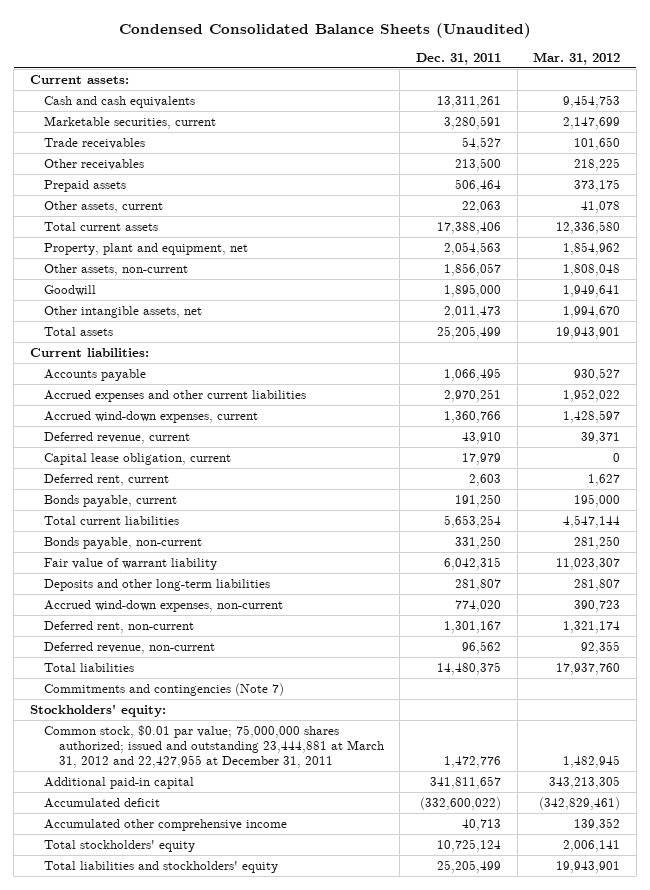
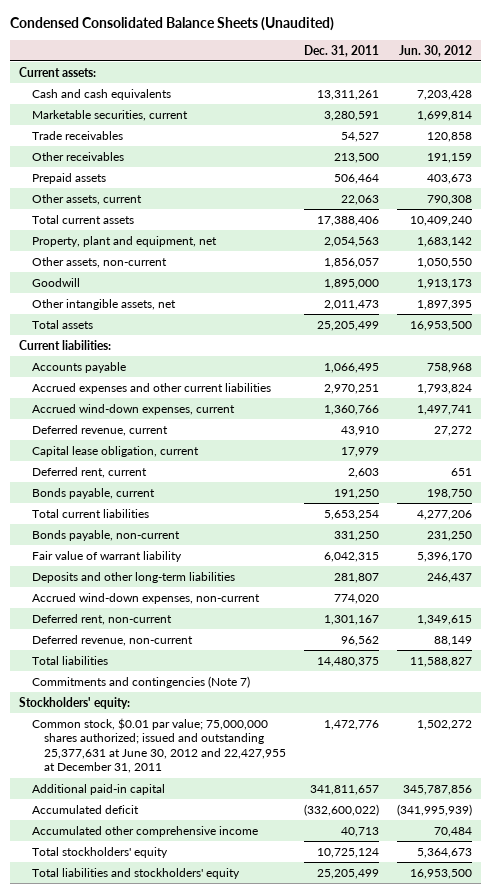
[533,52,621,66] Mar. 31, 2012 -> none
none -> [399,44,473,57] Jun. 30, 2012
[44,724,384,769] Common stock, $0.01 par value; 75,000,000 shares authorized; issued and outstanding 23,444,881 at March 31, 2012 and 22,427,955 at December 31, 2011 -> [31,717,287,774] Common stock, $0.01 par value; 75,000,000 shares authorized; issued and outstanding 25,377,631 at June 30, 2012 and 22,427,955 at December 31, 2011

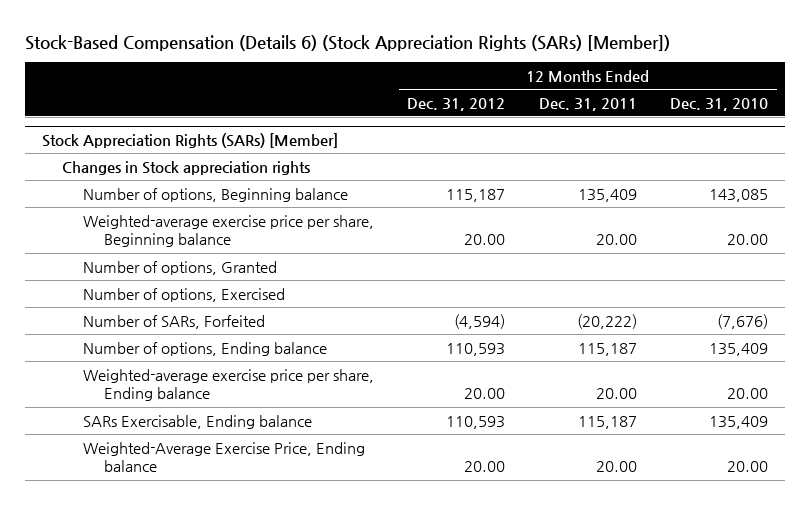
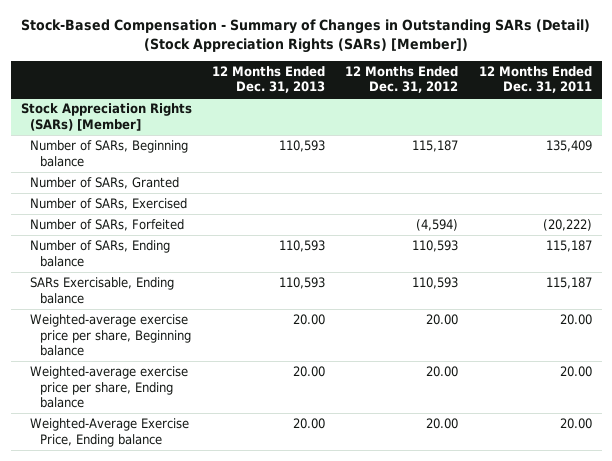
[24,34,670,51] Stock-Based Compensation (Details 6) (Stock Appreciation Rights (SARs) [Member]) -> [21,18,591,53] Stock-Based Compensation - Summary of Changes in Outstanding SARs (Detail) (Stock Appreciation Rights (SARs) [Member])
[670,97,769,111] Dec. 31, 2010 -> none
none -> [211,65,325,94] 12 Months Ended Dec. 31, 2013
[62,160,311,175] Changes in Stock appreciation rights -> none
[82,187,348,202] Number of options, Beginning balance -> [30,139,189,167] Number of SARs, Beginning balance
[82,260,277,275] Number of options, Granted -> [30,176,180,189] Number of SARs, Granted
[82,287,285,302] Number of options, Exercised -> [30,197,188,210] Number of SARs, Exercised
[82,341,327,356] Number of options, Ending balance -> [30,239,171,267] Number of SARs, Ending balance
[82,214,374,248] Weighted-average exercise price per share, Beginning balance -> [30,313,192,357] Weighted-average exercise price per share, Beginning balance
[82,368,374,402] Weighted-average exercise price per share, Ending balance -> [30,365,189,409] Weighted-average exercise price per share, Ending balance

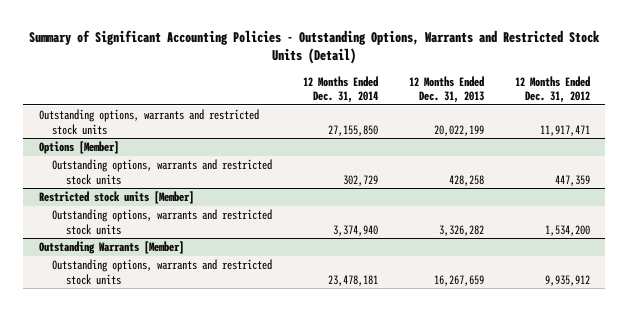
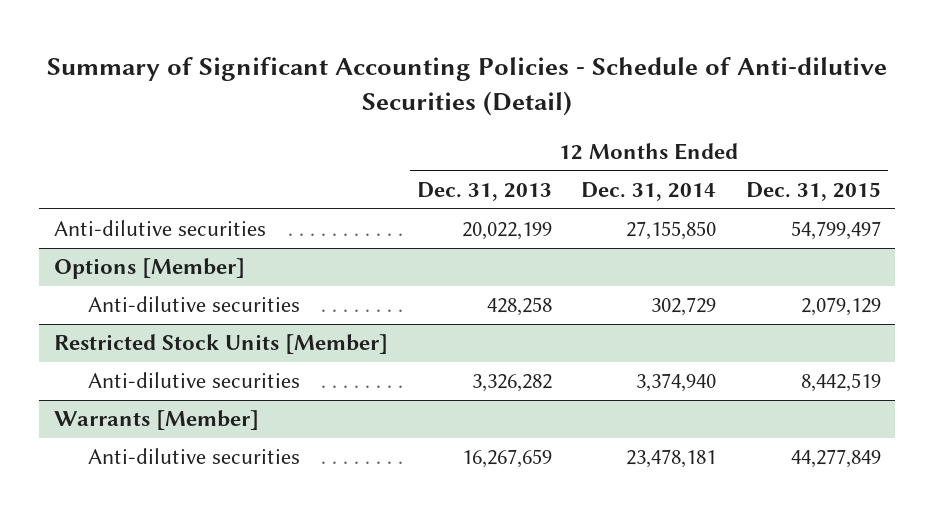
[29,29,601,65] Summary of Significant Accounting Policies - Outstanding Options, Warrants and Restricted Stock Units (Detail) -> [47,56,888,116] Summary of Significant Accounting Policies - Schedule of Anti-dilutive Securities (Detail)
[514,75,590,104] 12 Months Ended Dec. 31, 2012 -> none
none -> [745,182,881,202] Dec. 31, 2015
[38,109,259,135] Outstanding options, warrants and restricted stock units -> [54,220,267,237] Anti-dilutive securities
[52,159,273,185] Outstanding options, warrants and restricted stock units -> [87,296,300,313] Anti-dilutive securities
[38,191,194,205] Restricted stock units [Member] -> [54,334,389,355] Restricted Stock Units [Member]
[52,209,273,235] Outstanding options, warrants and restricted stock units -> [87,372,300,389] Anti-dilutive securities
[38,241,184,255] Outstanding Warrants [Member] -> [54,410,260,431] Warrants [Member]
[52,259,273,285] Outstanding options, warrants and restricted stock units -> [87,448,300,465] Anti-dilutive securities

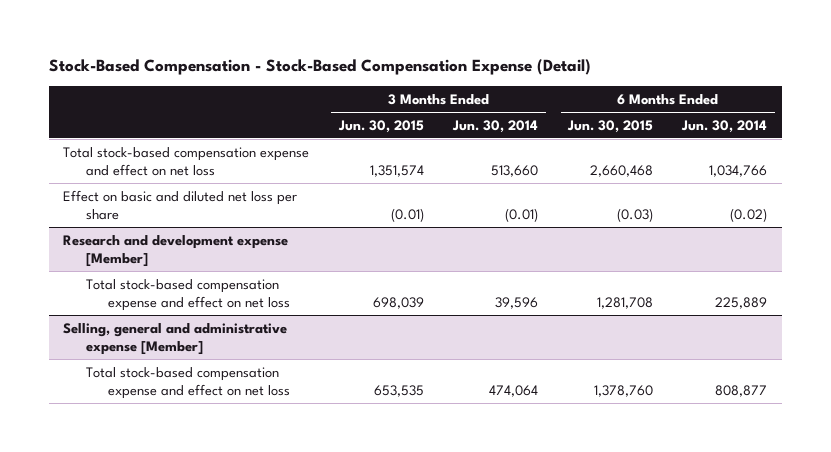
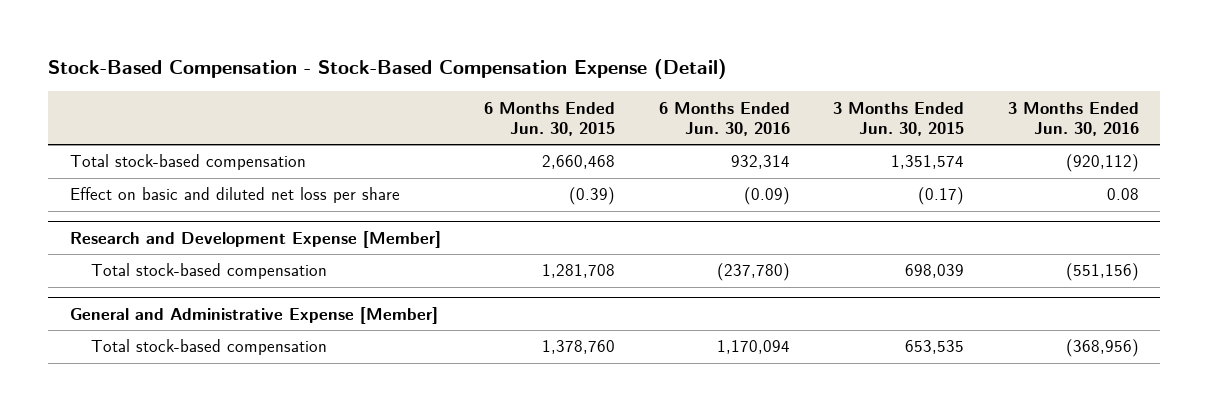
[452,119,539,133] Jun. 30, 2014 -> none
[681,119,768,133] Jun. 30, 2014 -> none
none -> [658,101,790,136] 6 Months Ended Jun. 30, 2016
none -> [1007,101,1139,136] 3 Months Ended Jun. 30, 2016
[63,146,310,177] Total stock-based compensation expense and effect on net loss -> [69,154,306,171] Total stock-based compensation
[390,208,424,223] (0.01) -> [918,187,965,206] (0.17)
[616,208,653,223] (0.03) -> [569,187,616,206] (0.39)
[63,234,289,268] Research and development expense [Member] -> [69,230,441,248] Research and Development Expense [Member]
[85,278,290,312] Total stock-based compensation expense and effect on net loss -> [91,263,328,280] Total stock-based compensation
[63,322,288,356] Selling, general and administrative expense [Member] -> [69,306,438,324] General and Administrative Expense [Member]
[85,366,290,400] Total stock-based compensation expense and effect on net loss -> [91,339,328,356] Total stock-based compensation

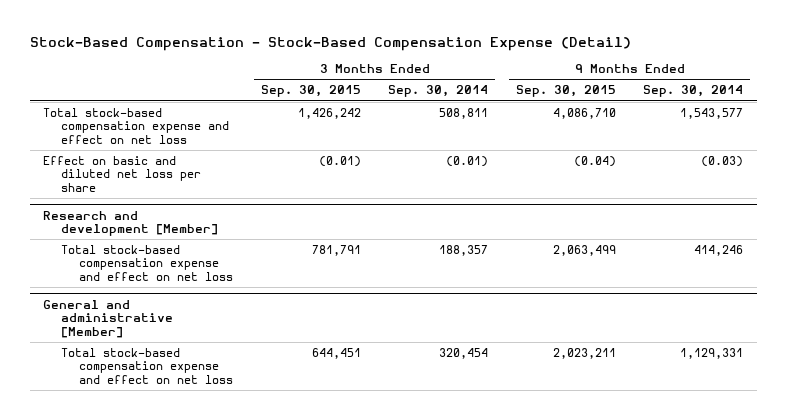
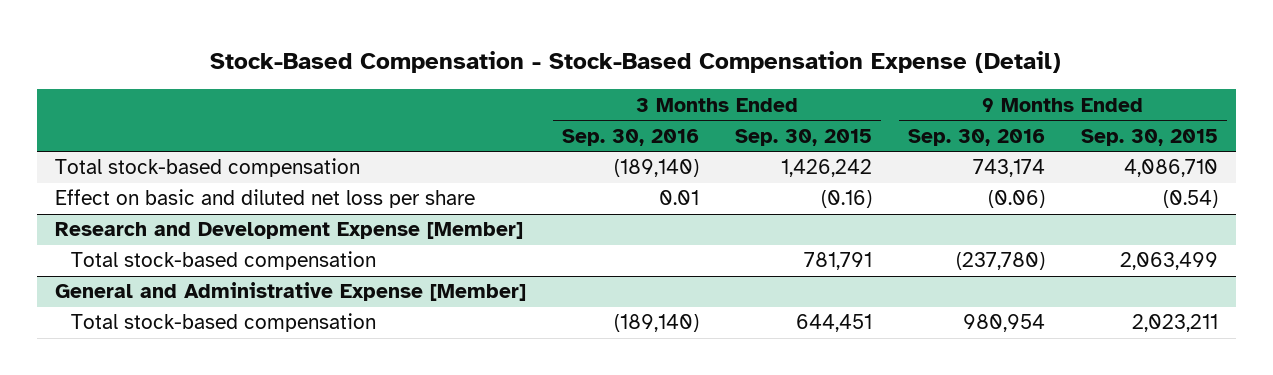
[388,85,489,98] Sep. 30, 2014 -> none
[643,85,744,98] Sep. 30, 2014 -> none
none -> [561,128,699,146] Sep. 30, 2016
none -> [908,128,1046,146] Sep. 30, 2016
[43,107,230,144] Total stock-based compensation expense and effect on net loss -> [54,158,360,178] Total stock-based compensation
[318,155,361,167] (0.01) -> [820,190,872,209] (0.16)
[573,155,616,167] (0.04) -> [1163,190,1219,209] (0.54)
[43,210,219,237] Research and development [Member] -> [54,222,523,240] Research and Development Expense [Member]
[61,244,234,281] Total stock-based compensation expense and effect on net loss -> [71,251,377,271] Total stock-based compensation
[43,299,174,338] General and administrative [Member] -> [54,282,526,302] General and Administrative Expense [Member]
[61,347,234,384] Total stock-based compensation expense and effect on net loss -> [71,313,377,333] Total stock-based compensation

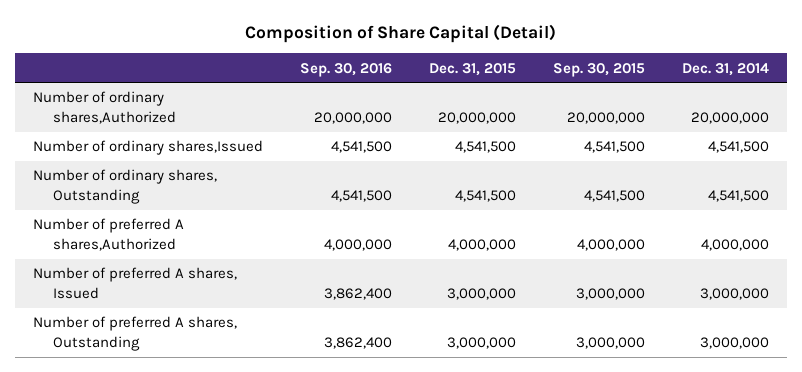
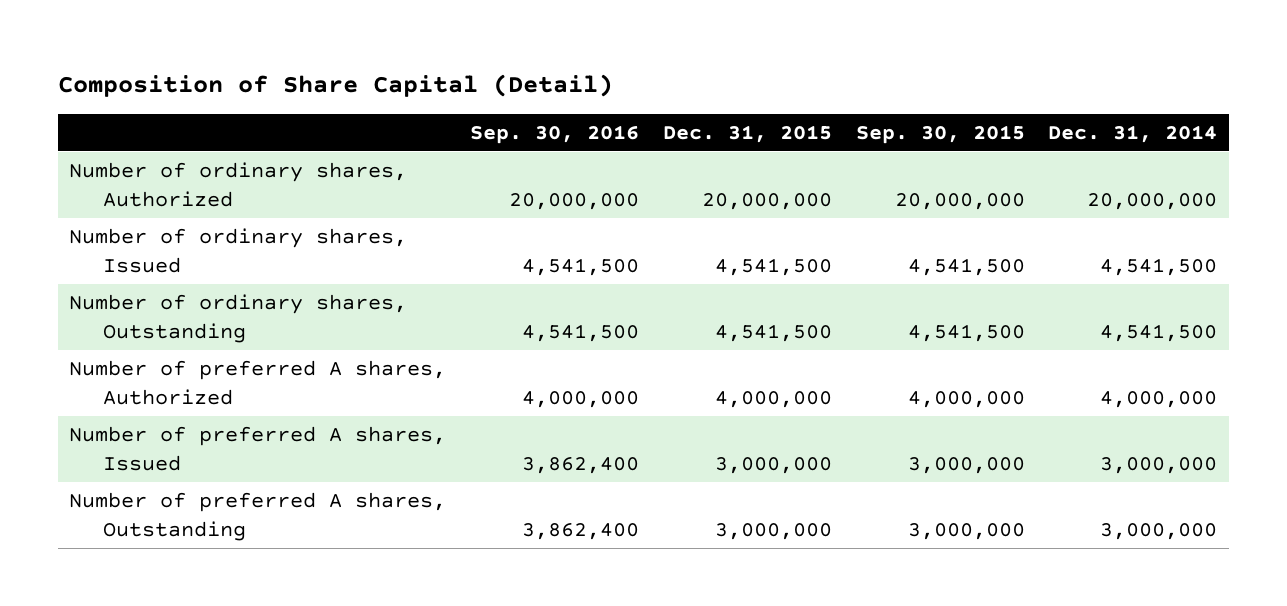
[33,91,176,124] Number of ordinary shares,Authorized -> [69,162,408,207] Number of ordinary shares, Authorized
[33,140,264,156] Number of ordinary shares,Issued -> [69,228,408,273] Number of ordinary shares, Issued
[33,218,185,251] Number of preferred A shares,Authorized -> [69,360,447,405] Number of preferred A shares, Authorized

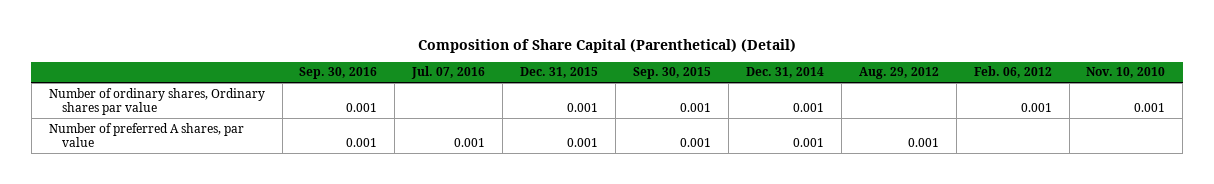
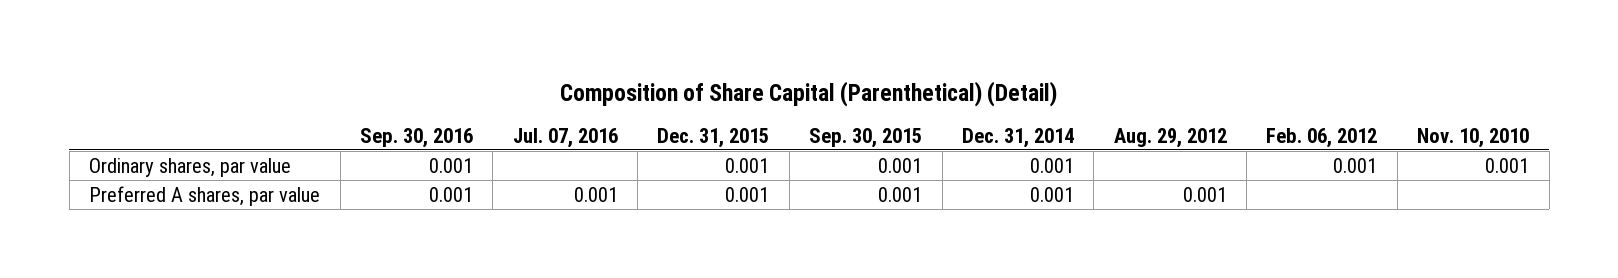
[48,87,265,116] Number of ordinary shares, Ordinary shares par value -> [89,157,292,177] Ordinary shares, par value
[48,122,244,148] Number of preferred A shares, par value -> [89,185,321,206] Preferred A shares, par value

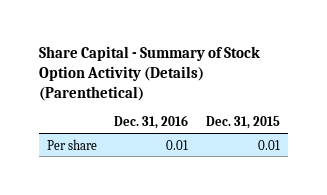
[560,80,1058,107] Composition of Share Capital (Parenthetical) (Detail) -> [38,46,260,102] Share Capital - Summary of Stock Option Activity (Details) (Parenthetical)
[359,127,473,148] Sep. 30, 2016 -> none
[512,127,618,148] Jul. 07, 2016 -> none
[809,127,923,148] Sep. 30, 2015 -> none
[961,127,1074,148] Dec. 31, 2014 -> none
[1113,127,1227,148] Aug. 29, 2012 -> none
[1266,127,1378,148] Feb. 06, 2012 -> none
[1417,127,1530,148] Nov. 10, 2010 -> none
none -> [114,115,189,130] Dec. 31, 2016
[89,157,292,177] Ordinary shares, par value -> none
[89,185,321,206] Preferred A shares, par value -> none
none -> [47,138,98,150] Per share

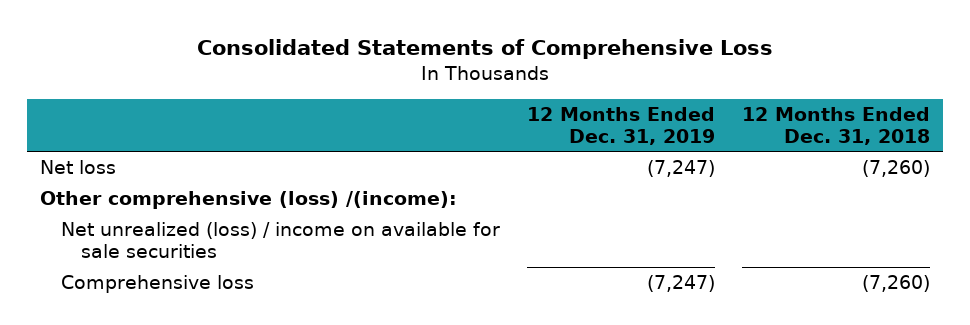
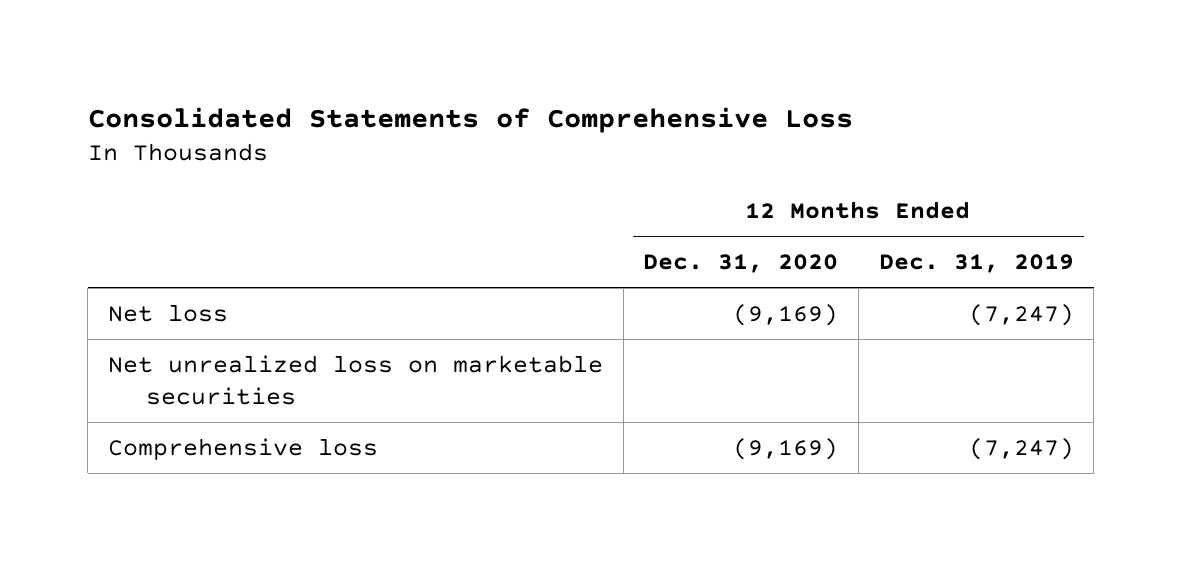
[741,106,930,145] 12 Months Ended Dec. 31, 2018 -> none
none -> [643,254,839,274] Dec. 31, 2020
[40,191,458,210] Other comprehensive (loss) /(income): -> none
[60,222,500,259] Net unrealized (loss) / income on available for sale securities -> [107,354,603,405] Net unrealized loss on marketable securities

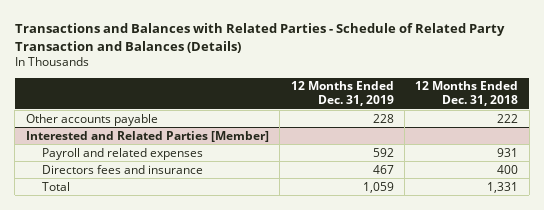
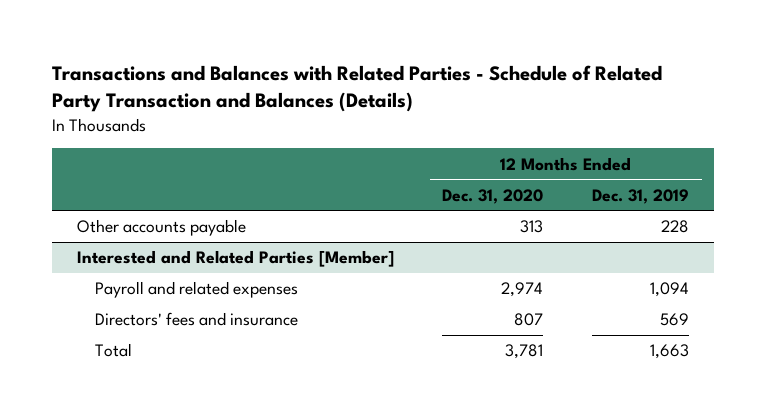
[415,81,519,107] 12 Months Ended Dec. 31, 2018 -> none
none -> [442,188,544,204] Dec. 31, 2020
[372,147,394,157] 592 -> [650,282,690,298] 1,094
[42,164,204,174] Directors fees and insurance -> [94,312,298,327] Directors' fees and insurance
[372,164,394,174] 467 -> [660,313,690,327] 569
[362,181,394,193] 1,059 -> [650,344,690,360] 1,663

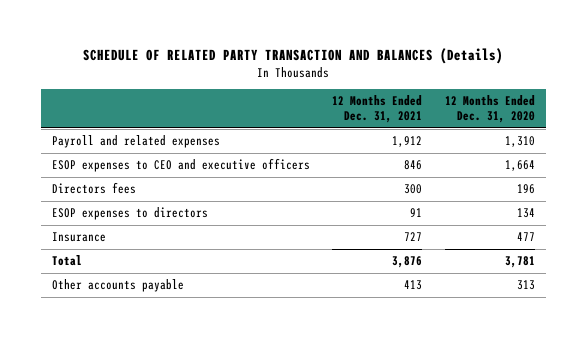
[52,64,663,113] Transactions and Balances with Related Parties - Schedule of Related Party Transaction and Balances (Details) -> [83,47,504,64] SCHEDULE OF RELATED PARTY TRANSACTION AND BALANCES (Details)
[592,188,690,204] Dec. 31, 2019 -> none
none -> [332,95,423,123] 12 Months Ended Dec. 31, 2021
[76,250,394,268] Interested and Related Parties [Member] -> none
[501,282,544,298] 2,974 -> [504,136,535,148] 1,310
none -> [51,158,310,173] ESOP expenses to CEO and executive officers
[94,312,298,327] Directors' fees and insurance -> [51,182,136,195] Directors fees
[514,313,544,327] 807 -> [516,184,535,195] 196
none -> [51,207,208,221] ESOP expenses to directors
none -> [51,232,106,243] Insurance
[76,219,246,237] Other accounts payable -> [51,279,184,293] Other accounts payable

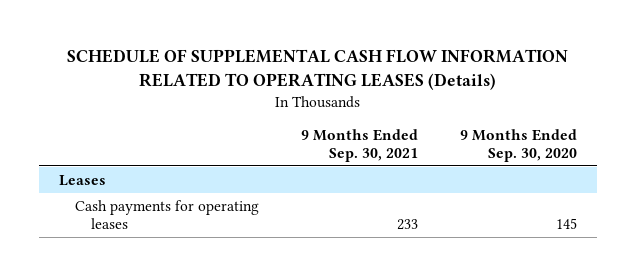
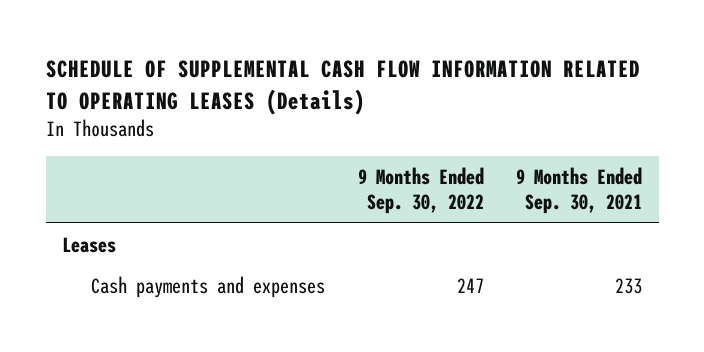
[459,129,577,162] 9 Months Ended Sep. 30, 2020 -> none
none -> [357,167,484,215] 9 Months Ended Sep. 30, 2022
[75,199,260,229] Cash payments for operating leases -> [91,275,326,298] Cash payments and expenses

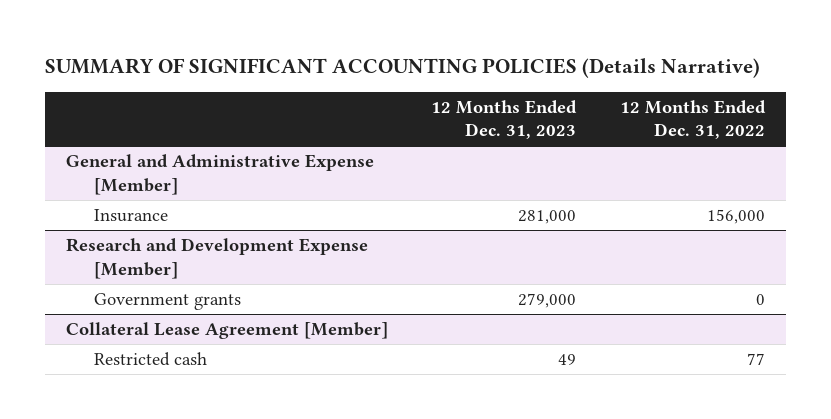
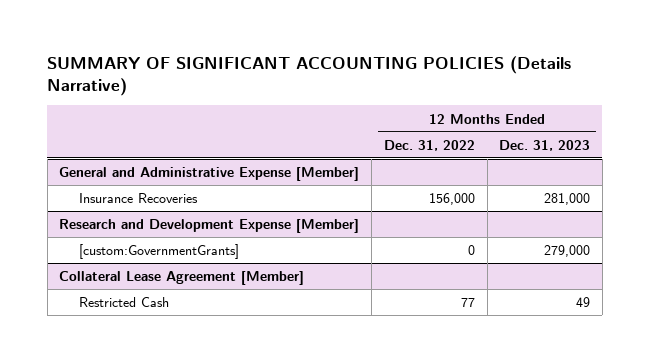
[93,209,168,223] Insurance -> [79,193,199,204] Insurance Recoveries
[93,293,241,311] Government grants -> [79,244,240,260] [custom:GovernmentGrants]
[93,352,207,367] Restricted cash -> [79,297,170,308] Restricted Cash

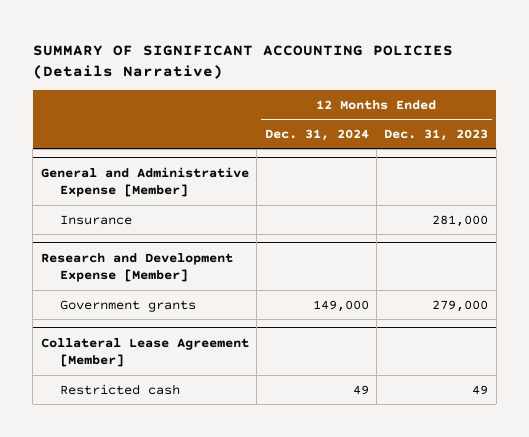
[383,139,475,151] Dec. 31, 2022 -> none
none -> [264,128,369,141] Dec. 31, 2024
[79,193,199,204] Insurance Recoveries -> [59,214,132,225] Insurance
[79,244,240,260] [custom:GovernmentGrants] -> [59,299,196,312] Government grants
[79,297,170,308] Restricted Cash -> [59,383,180,395] Restricted cash

